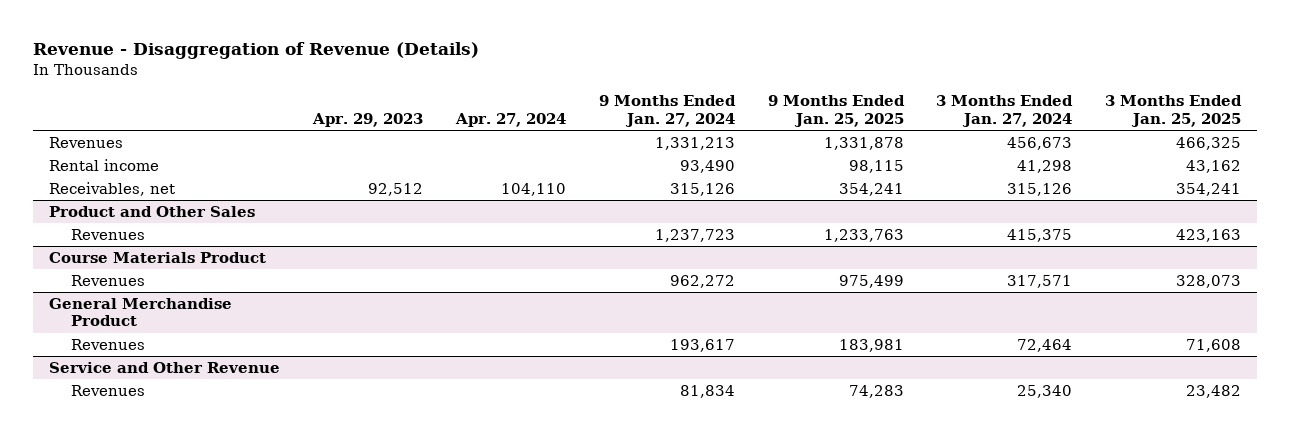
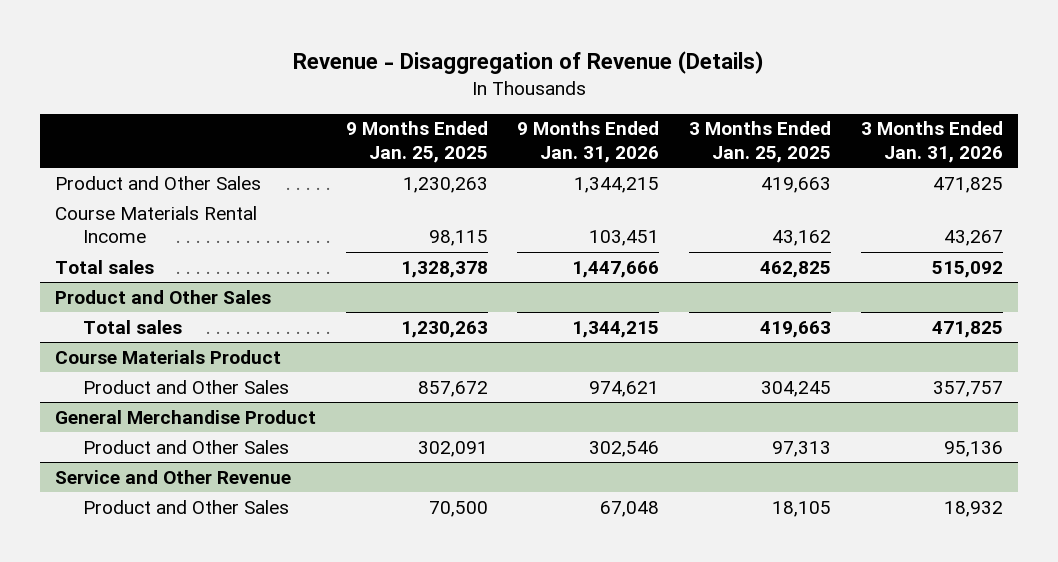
[312,112,424,127] Apr. 29, 2023 -> none
[454,112,566,127] Apr. 27, 2024 -> none
[598,95,736,127] 9 Months Ended Jan. 27, 2024 -> none
[936,95,1074,127] 3 Months Ended Jan. 27, 2024 -> none
none -> [517,121,660,163] 9 Months Ended Jan. 31, 2026
none -> [861,121,1004,163] 3 Months Ended Jan. 31, 2026
[49,136,124,148] Revenues -> none
[49,181,176,196] Receivables, net -> none
none -> [54,175,261,190] Product and Other Sales
[49,158,160,171] Rental income -> [54,205,257,244] Course Materials Rental Income
none -> [54,259,154,274] Total sales
[70,228,145,240] Revenues -> none
none -> [82,319,182,334] Total sales
[70,274,145,286] Revenues -> none
none -> [82,379,289,394] Product and Other Sales
[70,338,145,350] Revenues -> none
none -> [82,439,289,454] Product and Other Sales
[70,384,145,396] Revenues -> none
none -> [82,499,289,514] Product and Other Sales

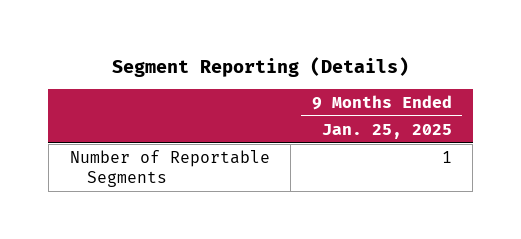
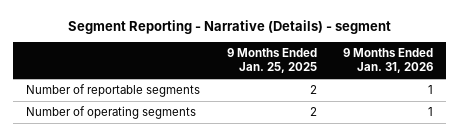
[111,57,409,78] Segment Reporting (Details) -> [67,19,391,34] Segment Reporting - Narrative (Details) - segment
none -> [342,48,433,74] 9 Months Ended Jan. 31, 2026
[69,149,270,188] Number of Reportable Segments -> [26,84,201,98] Number of reportable segments
[441,150,452,163] 1 -> [309,85,317,95] 2
none -> [26,106,197,120] Number of operating segments

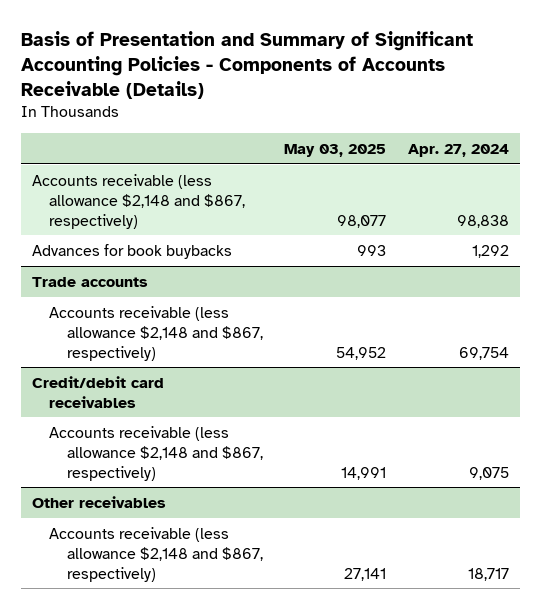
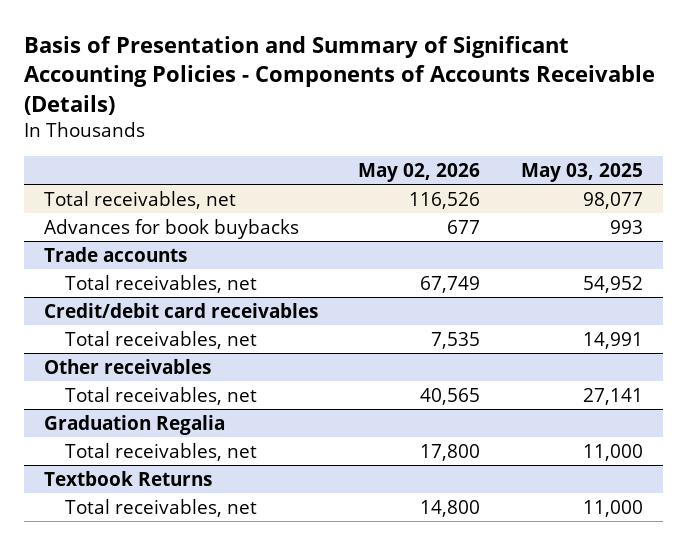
[407,143,509,157] Apr. 27, 2024 -> none
none -> [358,163,481,183] May 02, 2026
[31,173,246,229] Accounts receivable (less allowance $2,148 and $867, respectively) -> [43,190,236,209] Total receivables, net
[49,305,263,361] Accounts receivable (less allowance $2,148 and $867, respectively) -> [64,274,257,293] Total receivables, net
[49,425,263,481] Accounts receivable (less allowance $2,148 and $867, respectively) -> [64,330,257,349] Total receivables, net
[49,526,263,582] Accounts receivable (less allowance $2,148 and $867, respectively) -> [64,386,257,405] Total receivables, net
none -> [43,414,225,435] Graduation Regalia
none -> [64,442,257,461] Total receivables, net
none -> [43,470,212,486] Textbook Returns
none -> [64,498,257,517] Total receivables, net

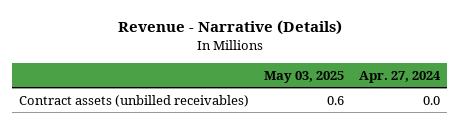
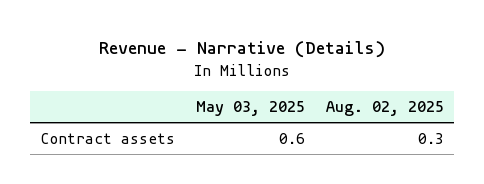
[358,71,441,84] Apr. 27, 2024 -> none
none -> [325,101,444,117] Aug. 02, 2025
[19,94,250,107] Contract assets (unbilled receivables) -> [40,132,176,144] Contract assets

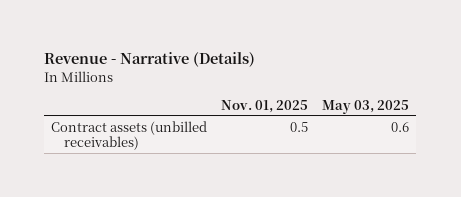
[325,101,444,117] Aug. 02, 2025 -> none
none -> [221,99,309,113] Nov. 01, 2025
[40,132,176,144] Contract assets -> [51,121,208,151] Contract assets (unbilled receivables)

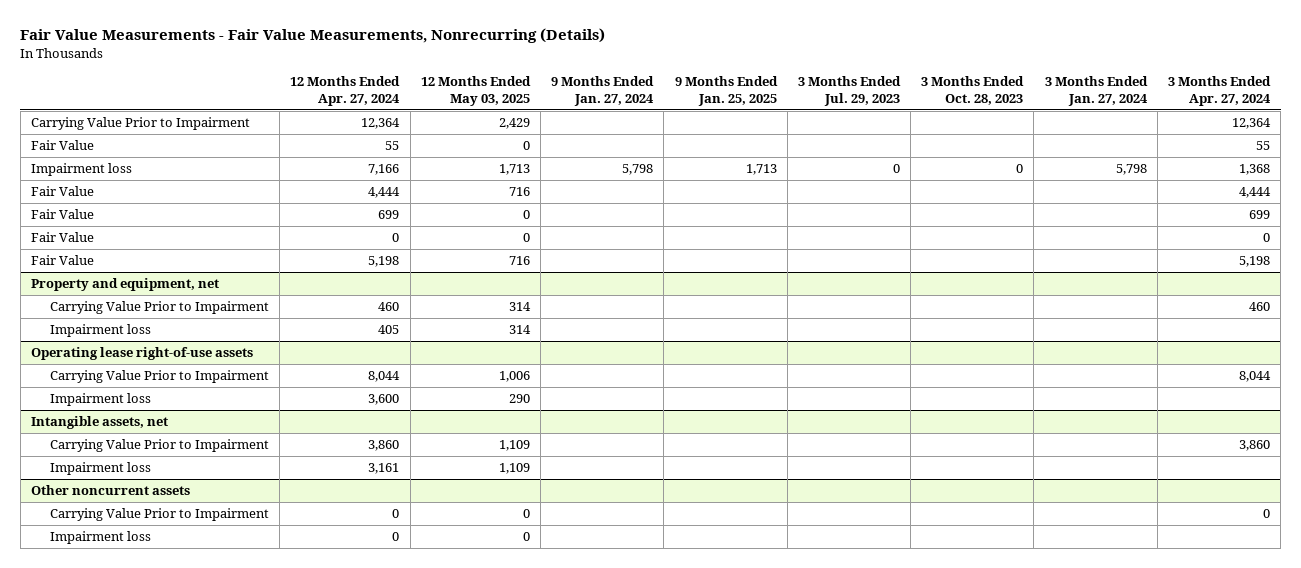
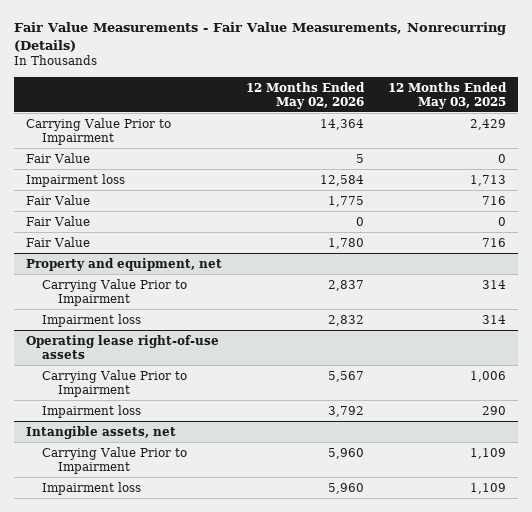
[290,76,401,106] 12 Months Ended Apr. 27, 2024 -> none
[551,76,655,106] 9 Months Ended Jan. 27, 2024 -> none
[674,76,778,106] 9 Months Ended Jan. 25, 2025 -> none
[797,76,901,106] 3 Months Ended Jul. 29, 2023 -> none
[921,76,1025,105] 3 Months Ended Oct. 28, 2023 -> none
[1044,76,1148,106] 3 Months Ended Jan. 27, 2024 -> none
[1167,76,1271,106] 3 Months Ended Apr. 27, 2024 -> none
none -> [246,81,366,109] 12 Months Ended May 02, 2026
[30,231,94,242] Fair Value -> none
[30,484,190,495] Other noncurrent assets -> none
[50,507,270,521] Carrying Value Prior to Impairment -> none
[50,530,152,544] Impairment loss -> none

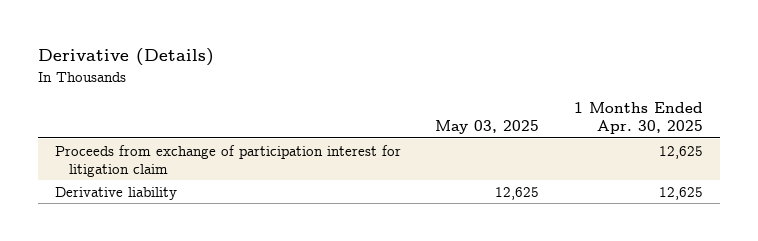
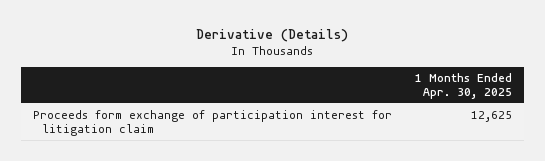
[435,120,540,135] May 03, 2025 -> none
[55,186,178,200] Derivative liability -> none
[55,144,402,177] Proceeds from exchange of participation interest for litigation claim -> [32,110,392,136] Proceeds form exchange of participation interest for litigation claim

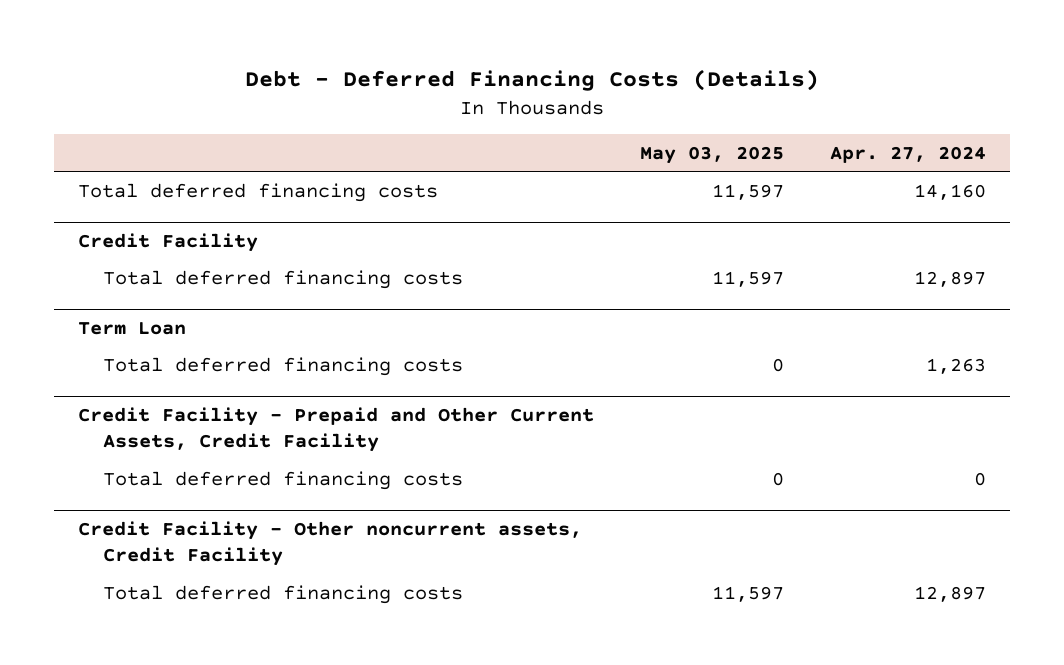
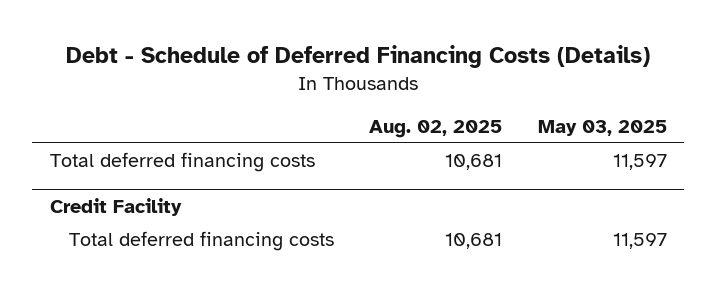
[245,69,820,92] Debt - Deferred Financing Costs (Details) -> [66,45,651,69] Debt - Schedule of Deferred Financing Costs (Details)
[830,145,987,163] Apr. 27, 2024 -> none
none -> [369,119,503,138] Aug. 02, 2025
[77,321,186,335] Term Loan -> none
[103,356,464,376] Total deferred financing costs -> none
[77,406,594,453] Credit Facility - Prepaid and Other Current Assets, Credit Facility -> none
[103,470,464,490] Total deferred financing costs -> none
[77,520,582,567] Credit Facility - Other noncurrent assets, Credit Facility -> none
[103,584,464,604] Total deferred financing costs -> none

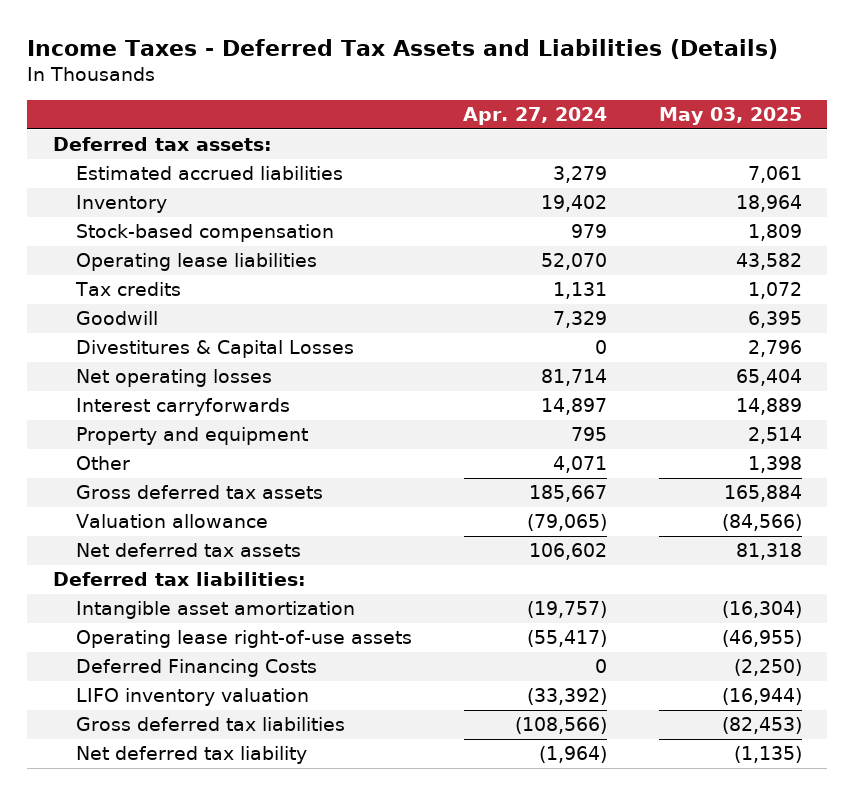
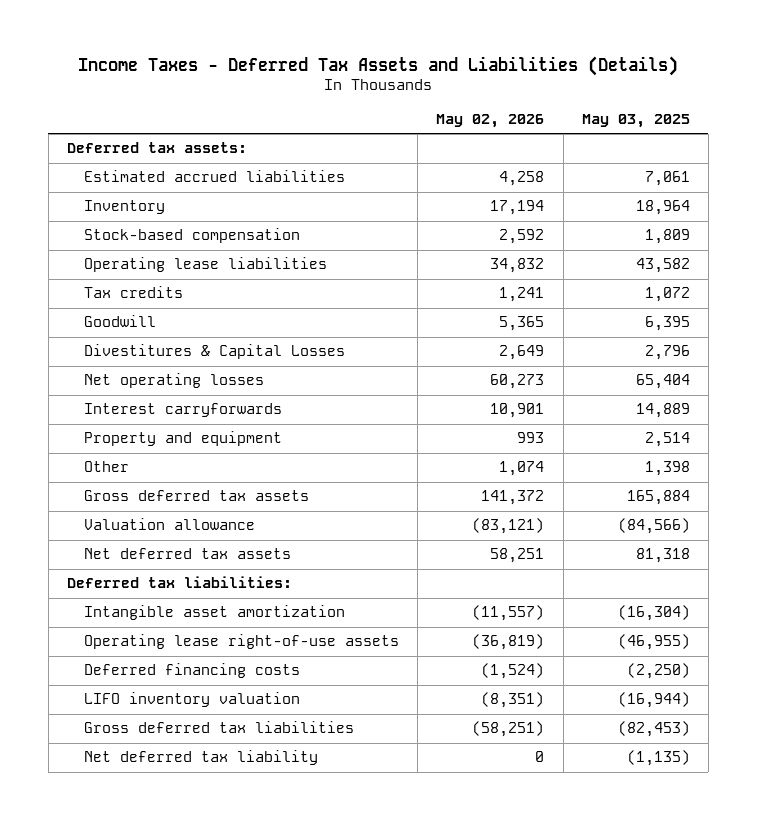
[463,107,608,126] Apr. 27, 2024 -> none
none -> [436,114,545,129] May 02, 2026
[76,659,318,678] Deferred Financing Costs -> [83,663,300,679] Deferred financing costs

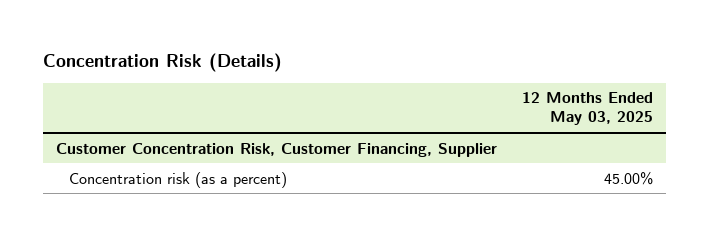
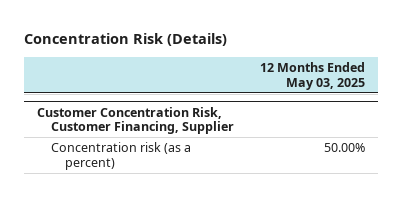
[604,170,654,185] 45.00% -> [323,143,365,153] 50.00%

